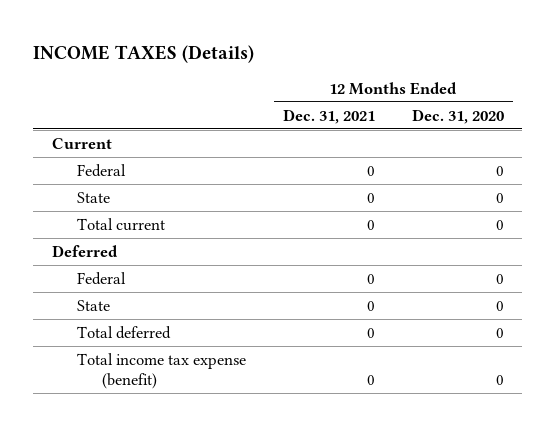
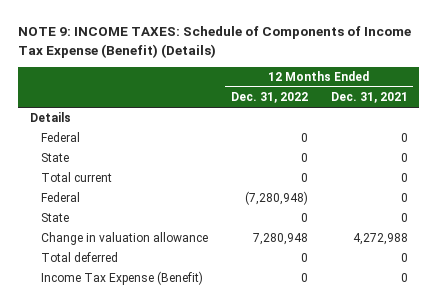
[33,44,255,63] INCOME TAXES (Details) -> [18,26,412,58] NOTE 9: INCOME TAXES: Schedule of Components of Income Tax Expense (Benefit) (Details)
[411,108,504,124] Dec. 31, 2020 -> none
none -> [230,92,308,104] Dec. 31, 2022
[51,137,112,149] Current -> none
none -> [29,112,71,123] Details
[51,244,118,257] Deferred -> none
none -> [40,232,208,246] Change in valuation allowance
[76,352,246,390] Total income tax expense (benefit) -> [40,271,203,286] Income Tax Expense (Benefit)

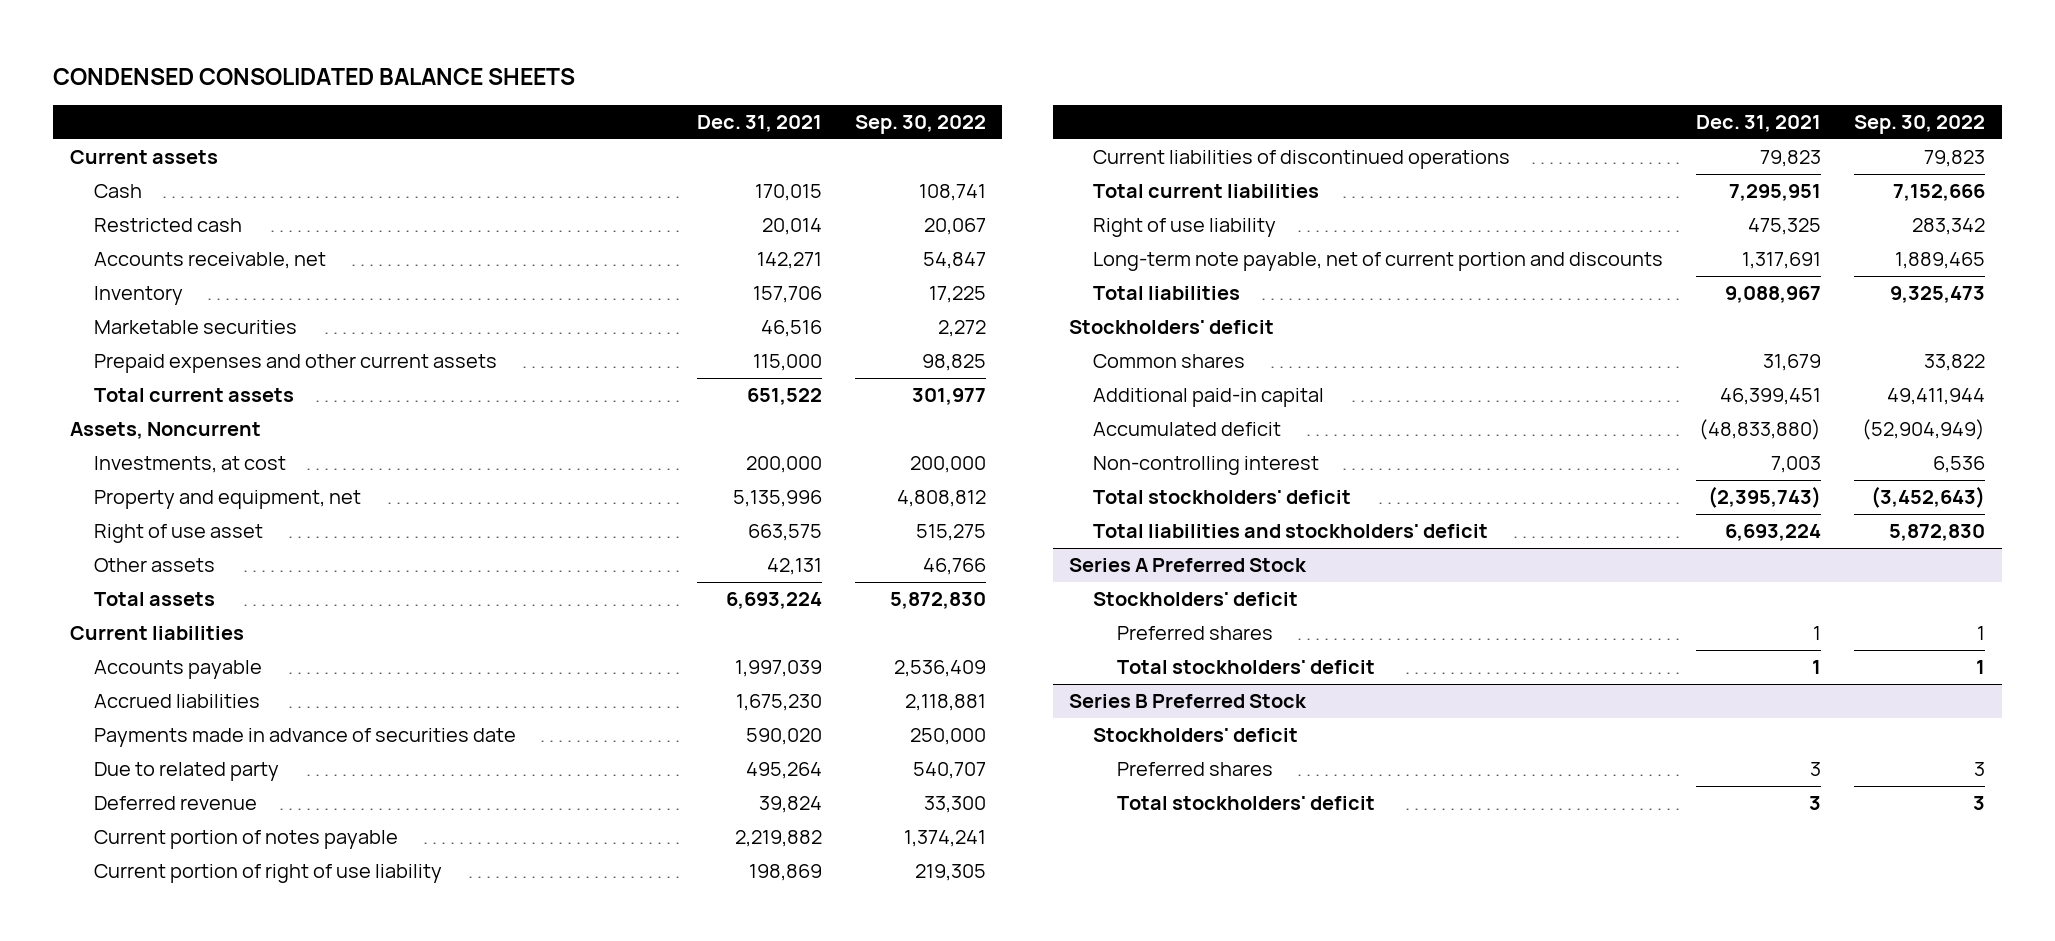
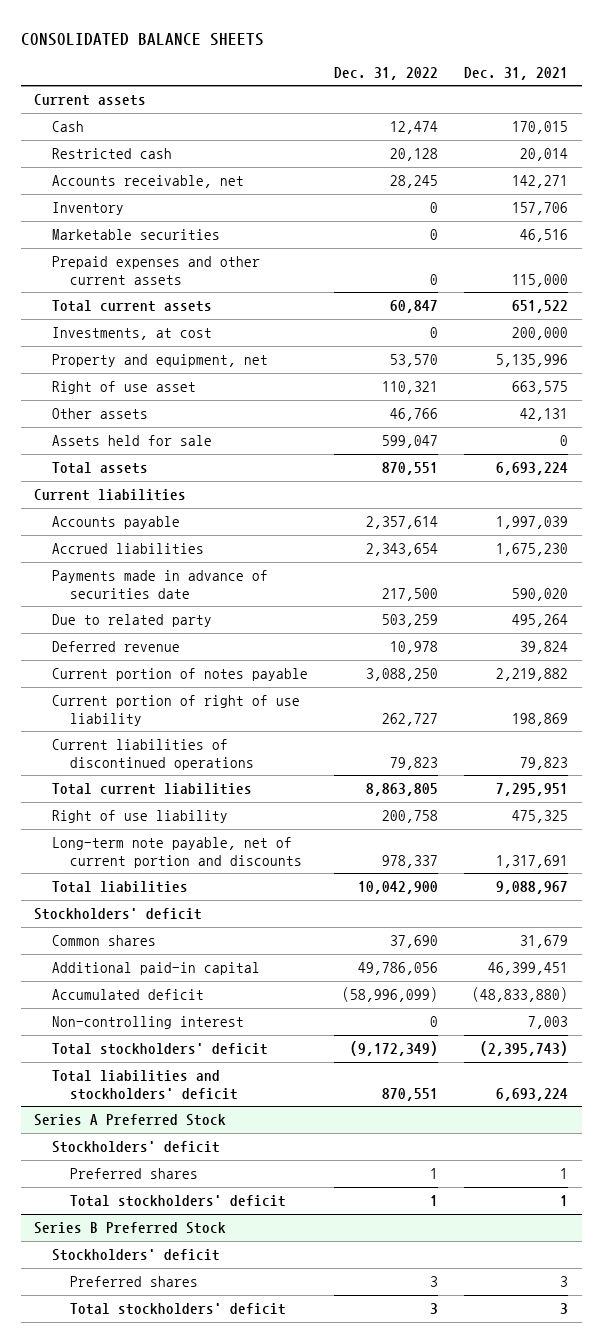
[53,67,576,85] CONDENSED CONSOLIDATED BALANCE SHEETS -> [20,32,264,46] CONSOLIDATED BALANCE SHEETS
[854,115,986,135] Sep. 30, 2022 -> none
none -> [334,66,439,80] Dec. 31, 2022
[69,422,261,440] Assets, Noncurrent -> none
none -> [51,435,212,447] Assets held for sale

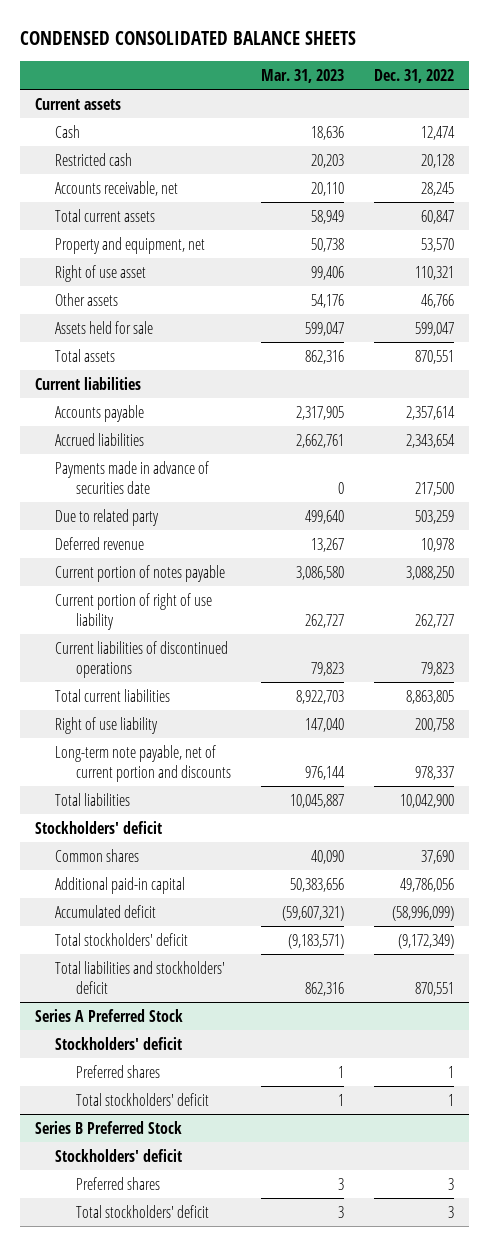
[20,32,264,46] CONSOLIDATED BALANCE SHEETS -> [19,30,356,45] CONDENSED CONSOLIDATED BALANCE SHEETS
[464,66,569,80] Dec. 31, 2021 -> none
none -> [260,68,344,83] Mar. 31, 2023
[51,202,124,216] Inventory -> none
[51,229,220,241] Marketable securities -> none
[51,256,260,285] Prepaid expenses and other current assets -> none
[51,327,212,341] Investments, at cost -> none
[51,1016,244,1030] Non-controlling interest -> none

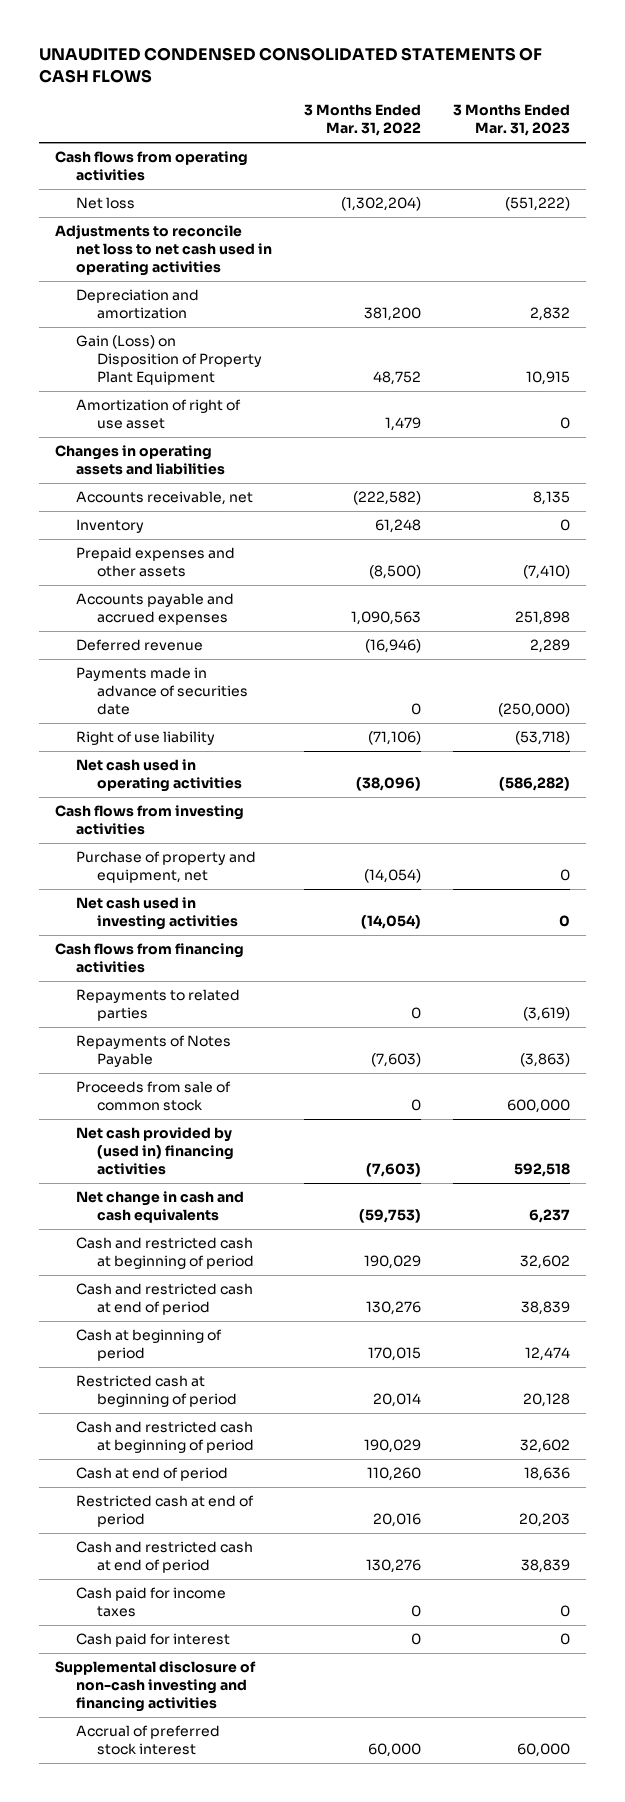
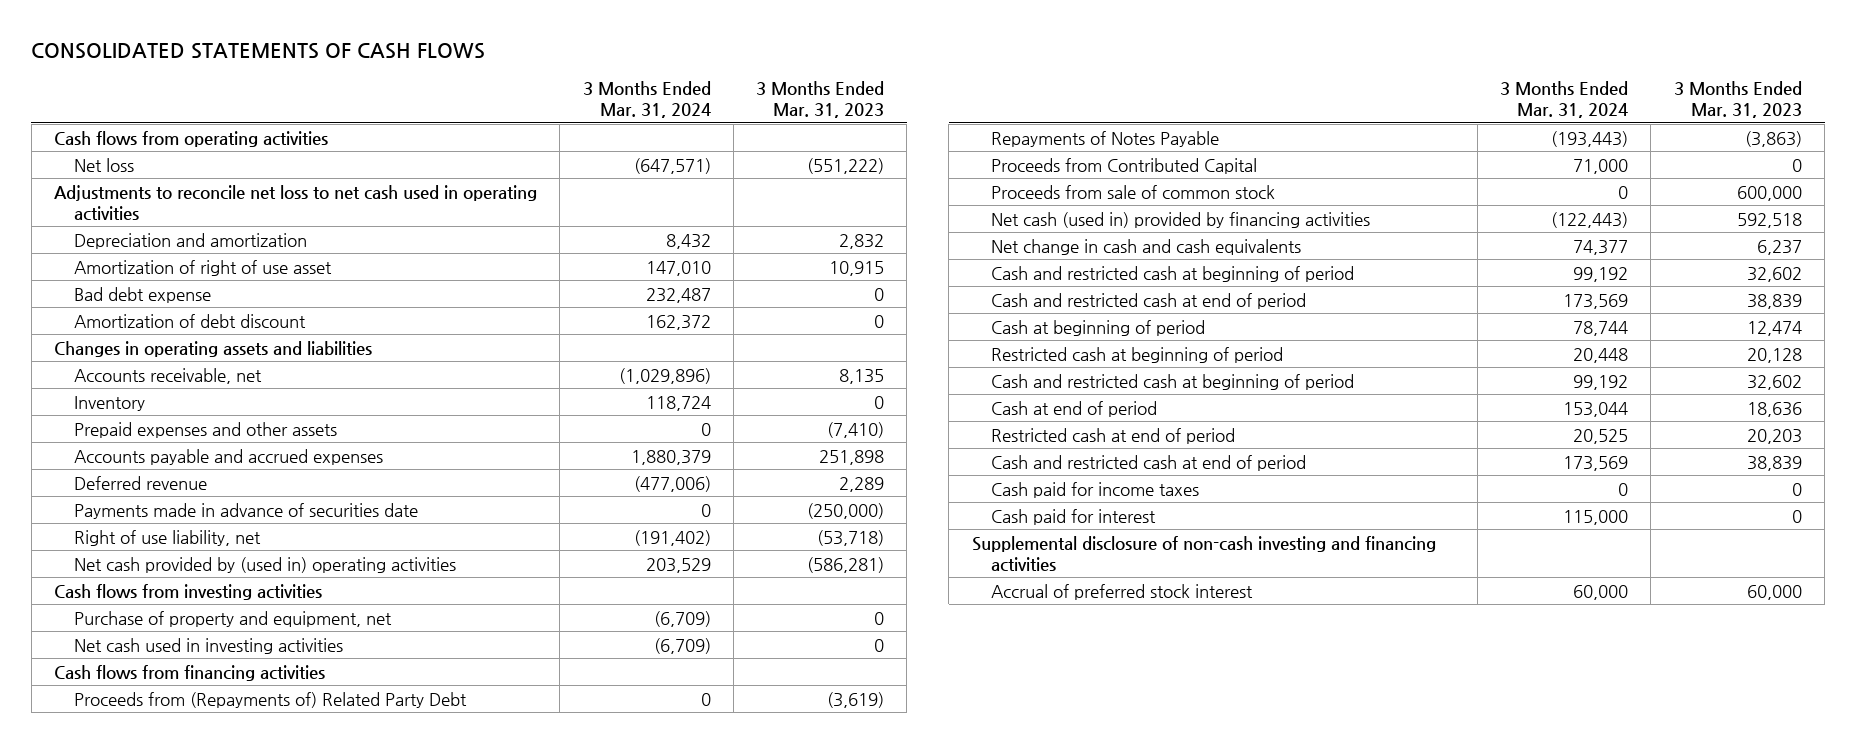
[38,47,542,84] UNAUDITED CONDENSED CONSOLIDATED STATEMENTS OF CASH FLOWS -> [31,43,486,60] CONSOLIDATED STATEMENTS OF CASH FLOWS
[303,104,421,137] 3 Months Ended Mar. 31, 2022 -> none
none -> [582,80,711,118] 3 Months Ended Mar. 31, 2024
[75,335,262,385] Gain (Loss) on Disposition of Property Plant Equipment -> none
[559,416,570,429] 0 -> [829,260,885,276] 10,915
none -> [73,286,211,303] Bad debt expense
none -> [73,313,306,328] Amortization of debt discount
[75,731,215,746] Right of use liability -> [73,529,261,546] Right of use liability, net
[75,759,242,792] Net cash used in operating activities -> [73,556,456,573] Net cash provided by (used in) operating activities
[498,776,570,791] (586,282) -> [807,556,885,573] (586,281)
[75,989,240,1021] Repayments to related parties -> [73,691,467,708] Proceeds from (Repayments of) Related Party Debt
none -> [991,157,1258,174] Proceeds from Contributed Capital
[75,1127,234,1175] Net cash provided by (used in) financing activities -> [991,211,1371,228] Net cash (used in) provided by financing activities

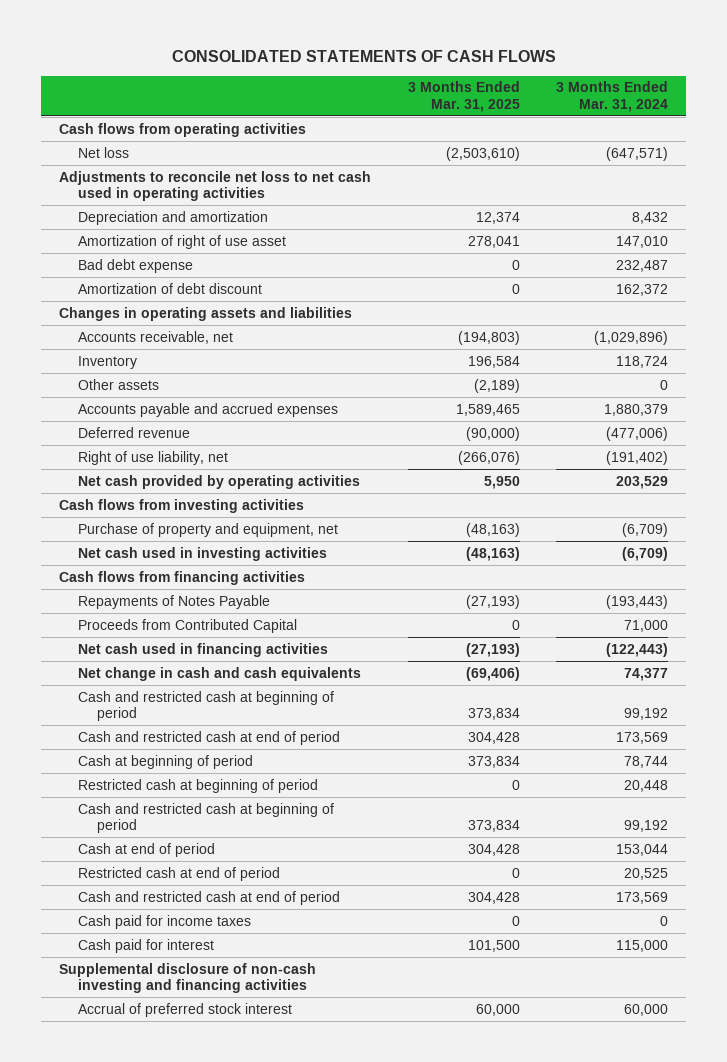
[756,80,885,118] 3 Months Ended Mar. 31, 2023 -> none
none -> [407,81,520,112] 3 Months Ended Mar. 31, 2025
[73,421,337,438] Prepaid expenses and other assets -> none
none -> [78,378,160,390] Other assets
[73,502,418,519] Payments made in advance of securities date -> none
[73,556,456,573] Net cash provided by (used in) operating activities -> [78,474,361,489] Net cash provided by operating activities
[73,691,467,708] Proceeds from (Repayments of) Related Party Debt -> none
[991,184,1276,199] Proceeds from sale of common stock -> none
[991,211,1371,228] Net cash (used in) provided by financing activities -> [78,642,329,657] Net cash used in financing activities

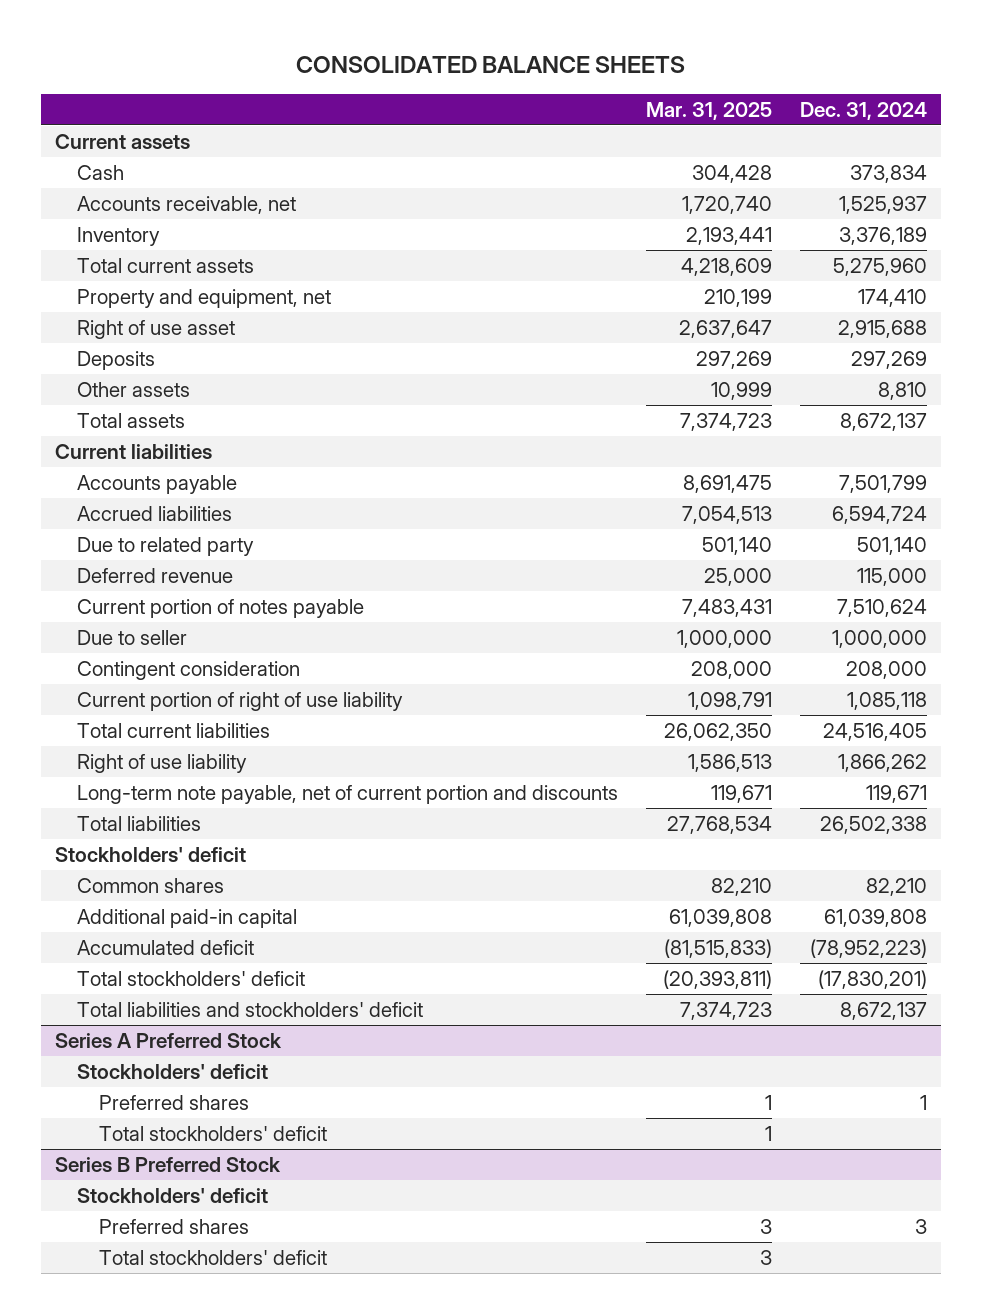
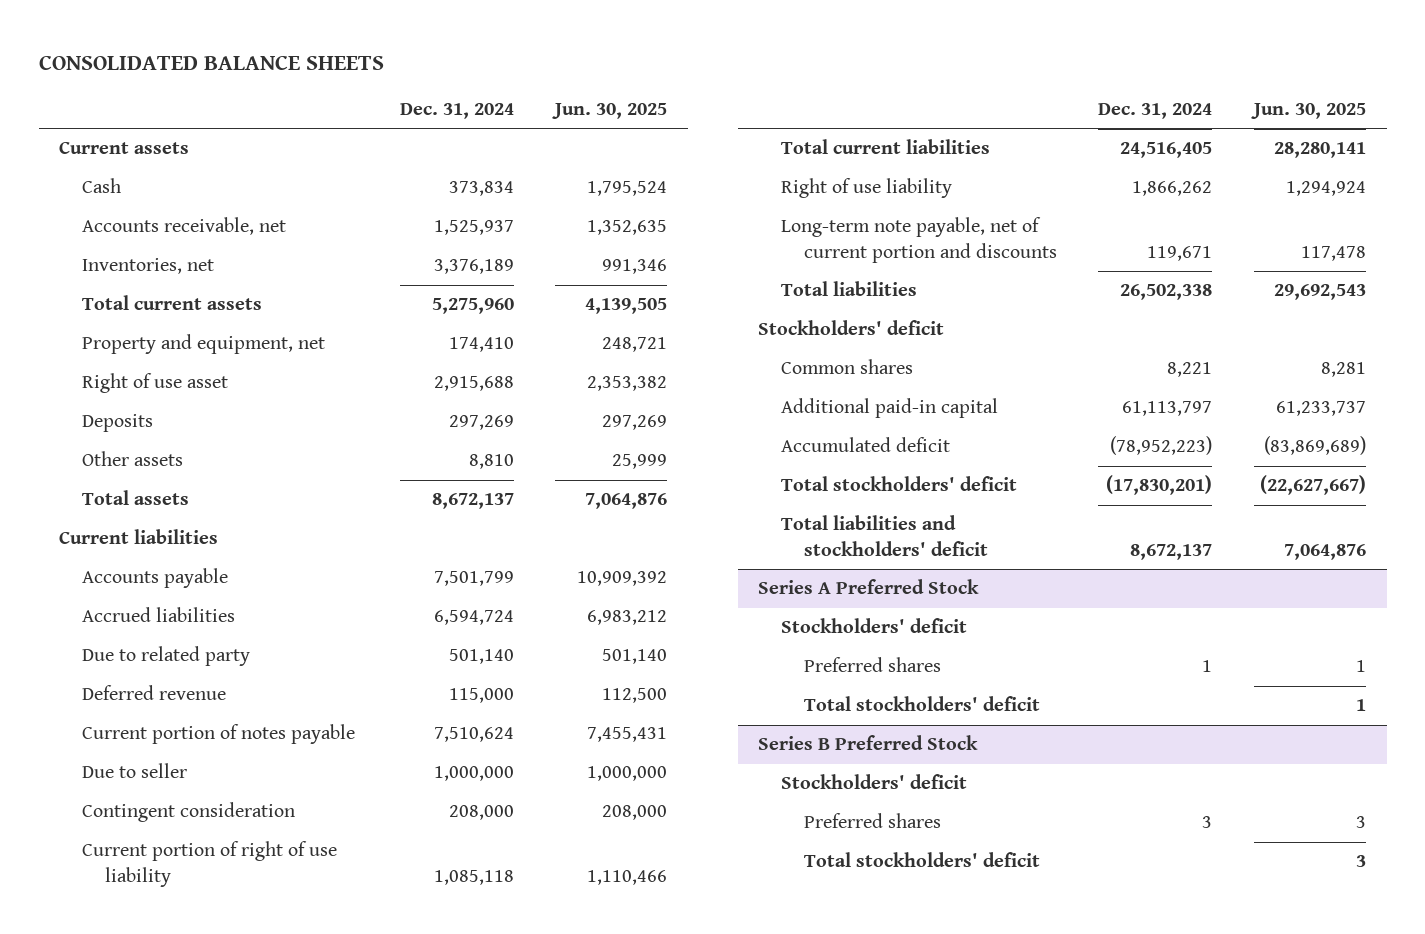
[646,101,773,120] Mar. 31, 2025 -> none
none -> [551,102,667,119] Jun. 30, 2025
[77,226,161,246] Inventory -> [82,258,215,275] Inventories, net
[866,877,928,896] 82,210 -> [1167,362,1213,378] 8,221
[824,908,928,927] 61,039,808 -> [1122,401,1213,417] 61,113,797

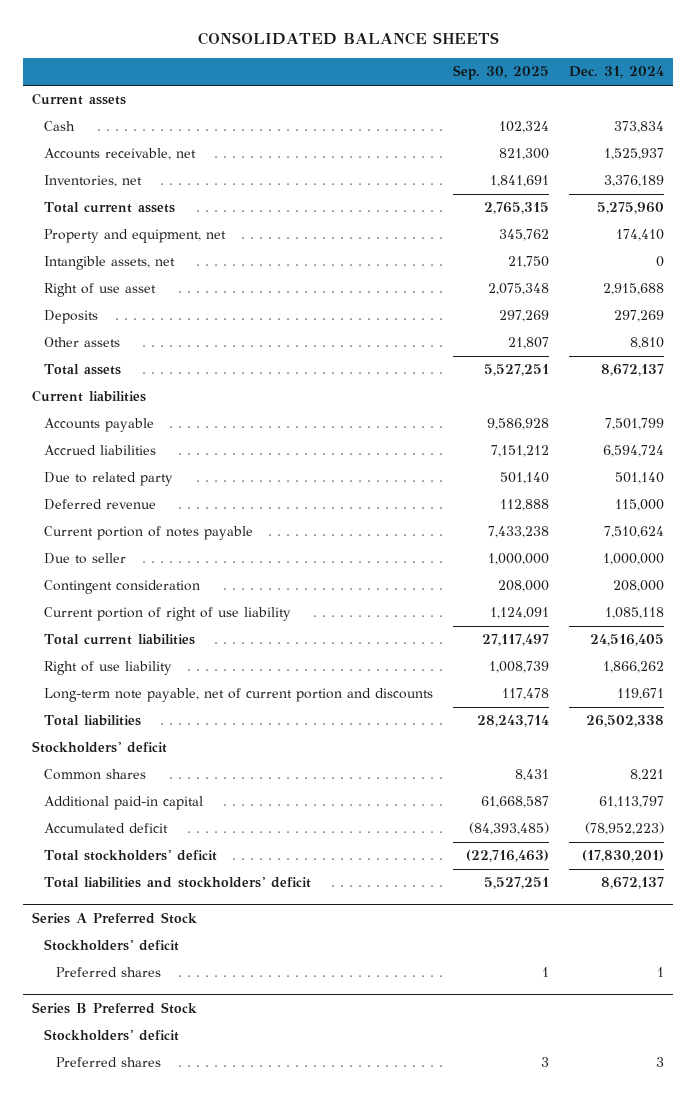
[551,102,667,119] Jun. 30, 2025 -> none
none -> [452,65,549,81] Sep. 30, 2025
none -> [44,256,176,271] Intangible assets, net
[803,696,1040,712] Total stockholders' deficit -> none
[803,852,1040,868] Total stockholders' deficit -> none

